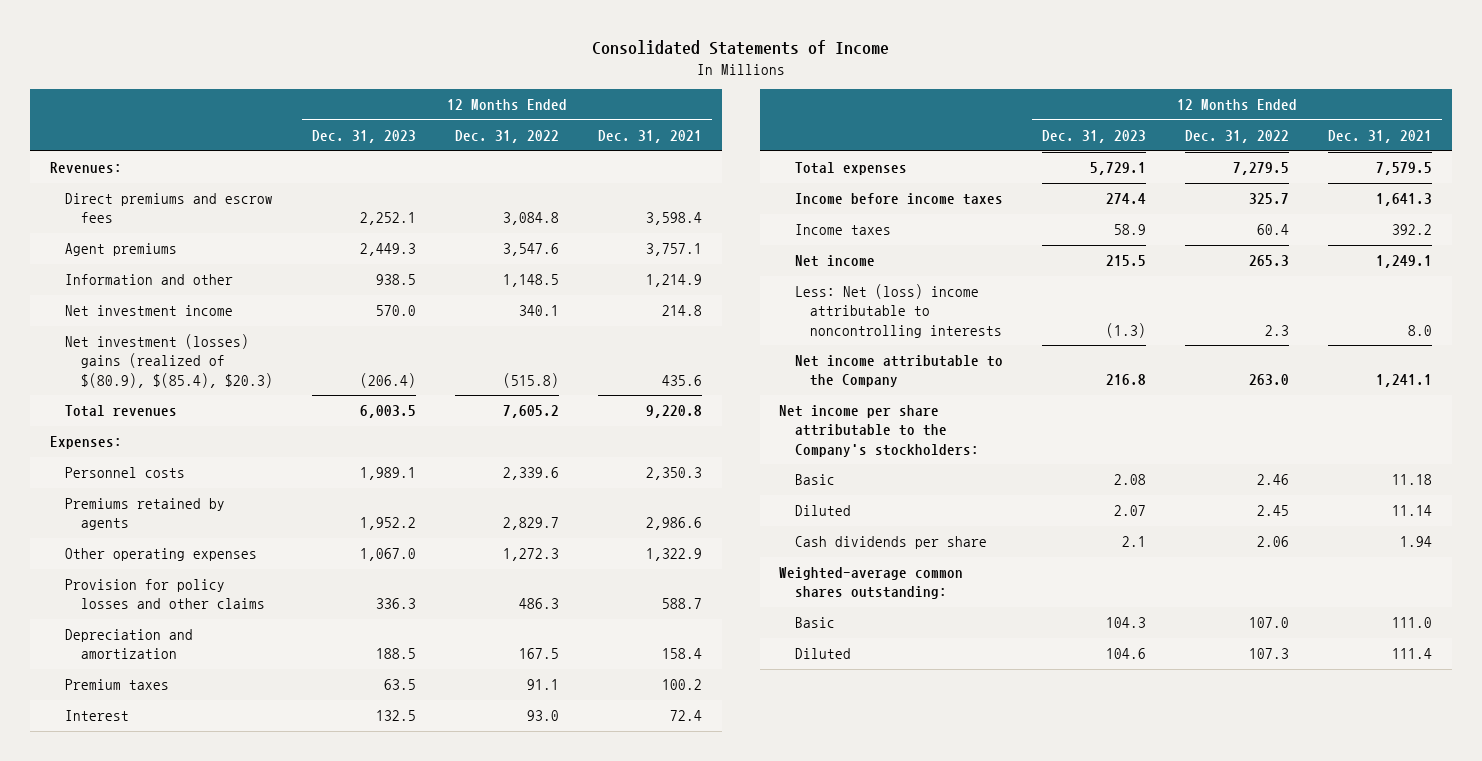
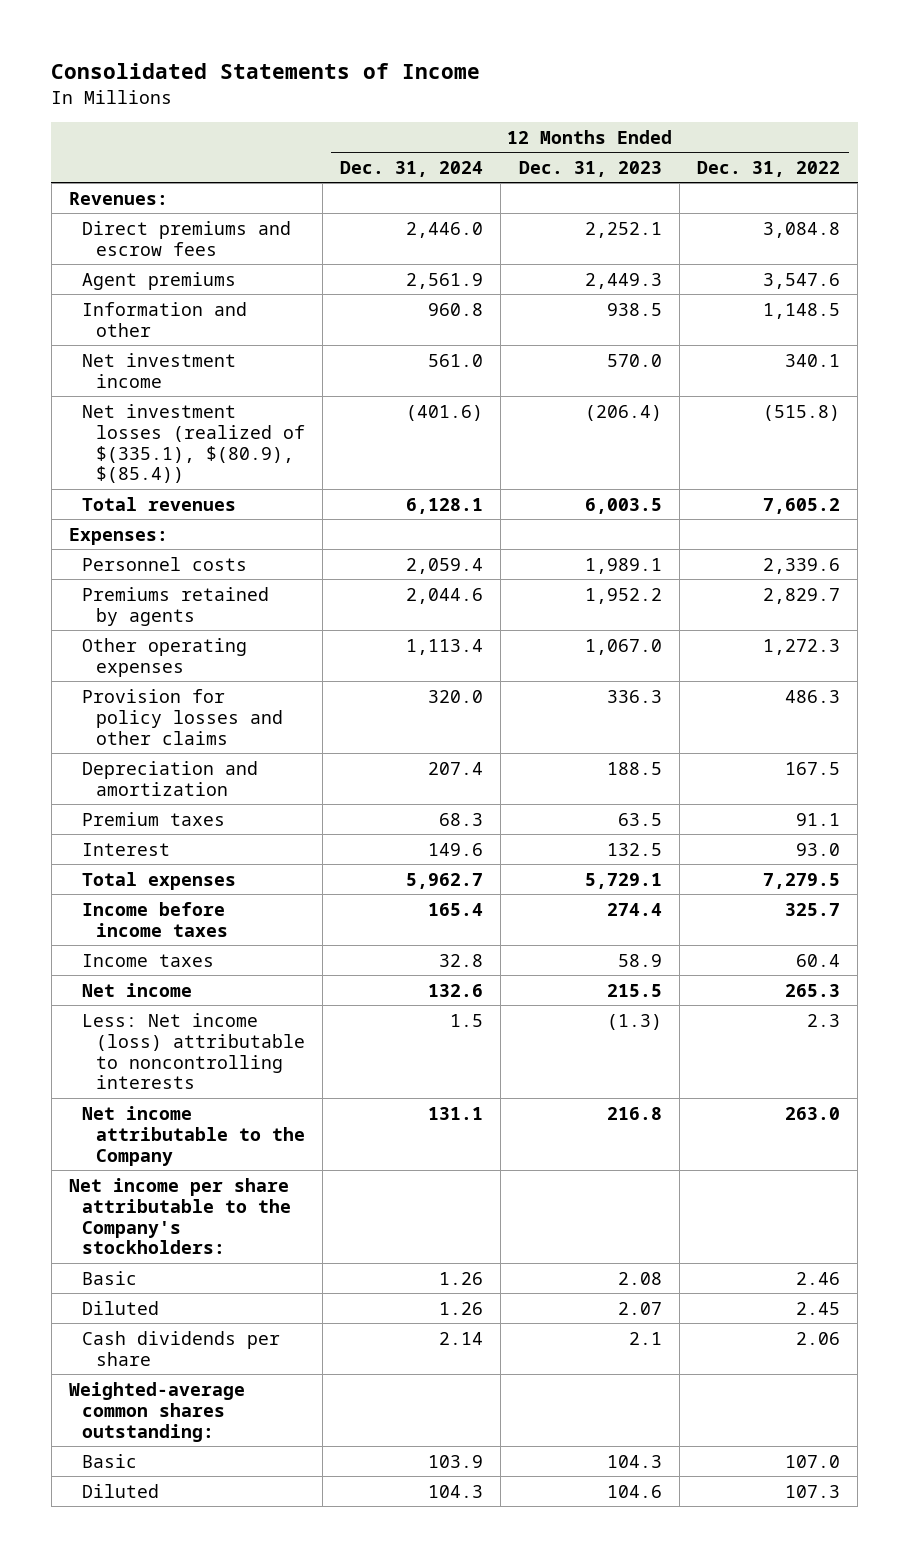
[598,130,703,144] Dec. 31, 2021 -> none
none -> [340,160,484,177] Dec. 31, 2024
[65,334,273,388] Net investment (losses) gains (realized of $(80.9), $(85.4), $20.3) -> [82,403,305,484] Net investment losses (realized of $(335.1), $(80.9), $(85.4))
[794,284,1003,338] Less: Net (loss) income attributable to noncontrolling interests -> [82,1012,305,1090] Less: Net income (loss) attributable to noncontrolling interests

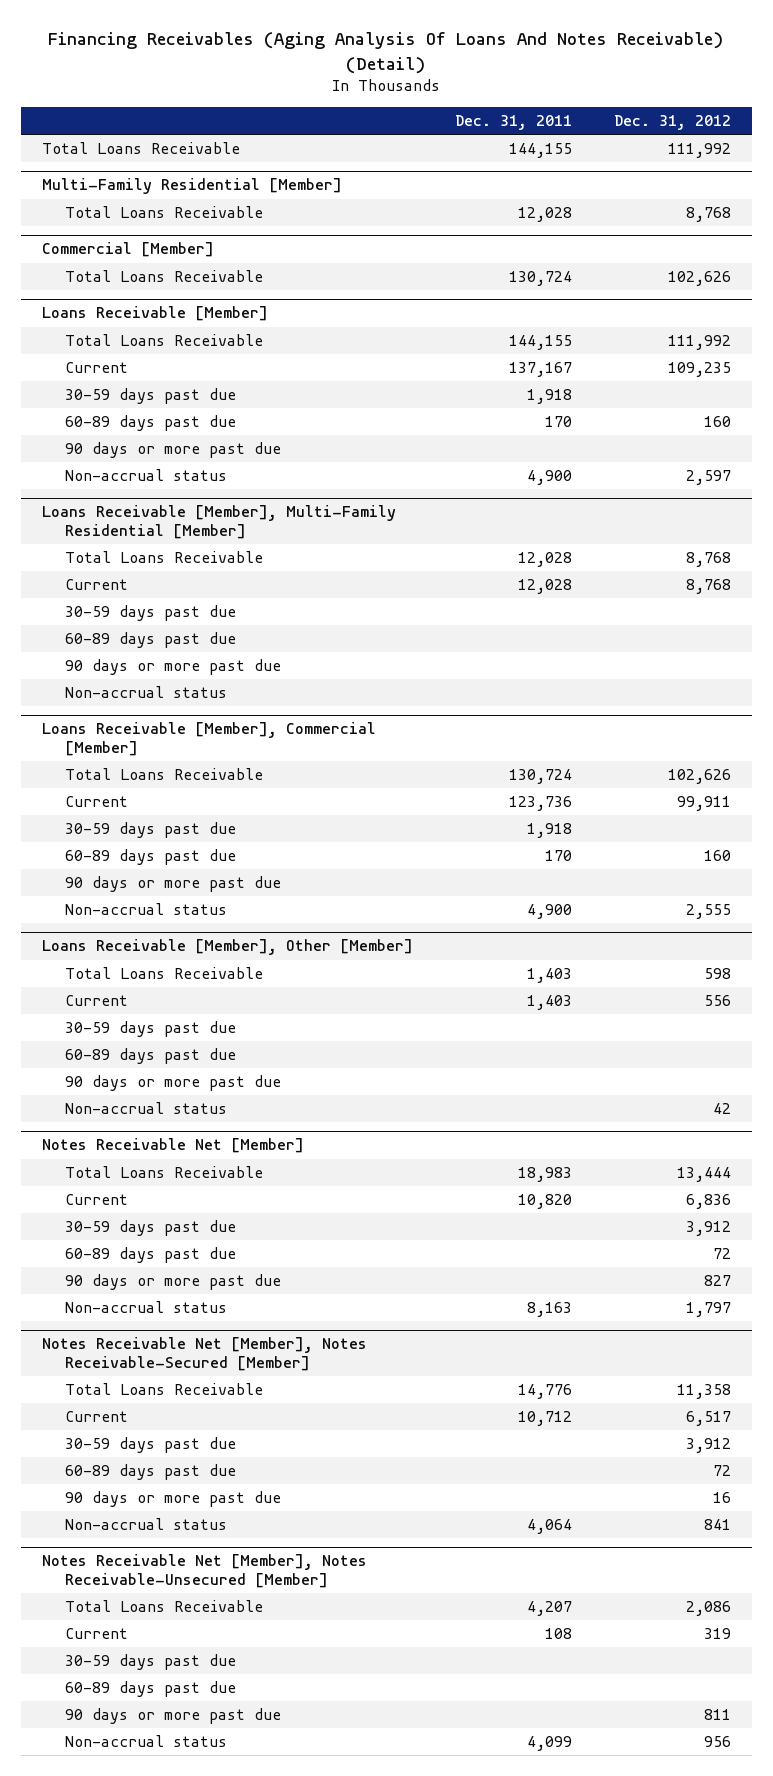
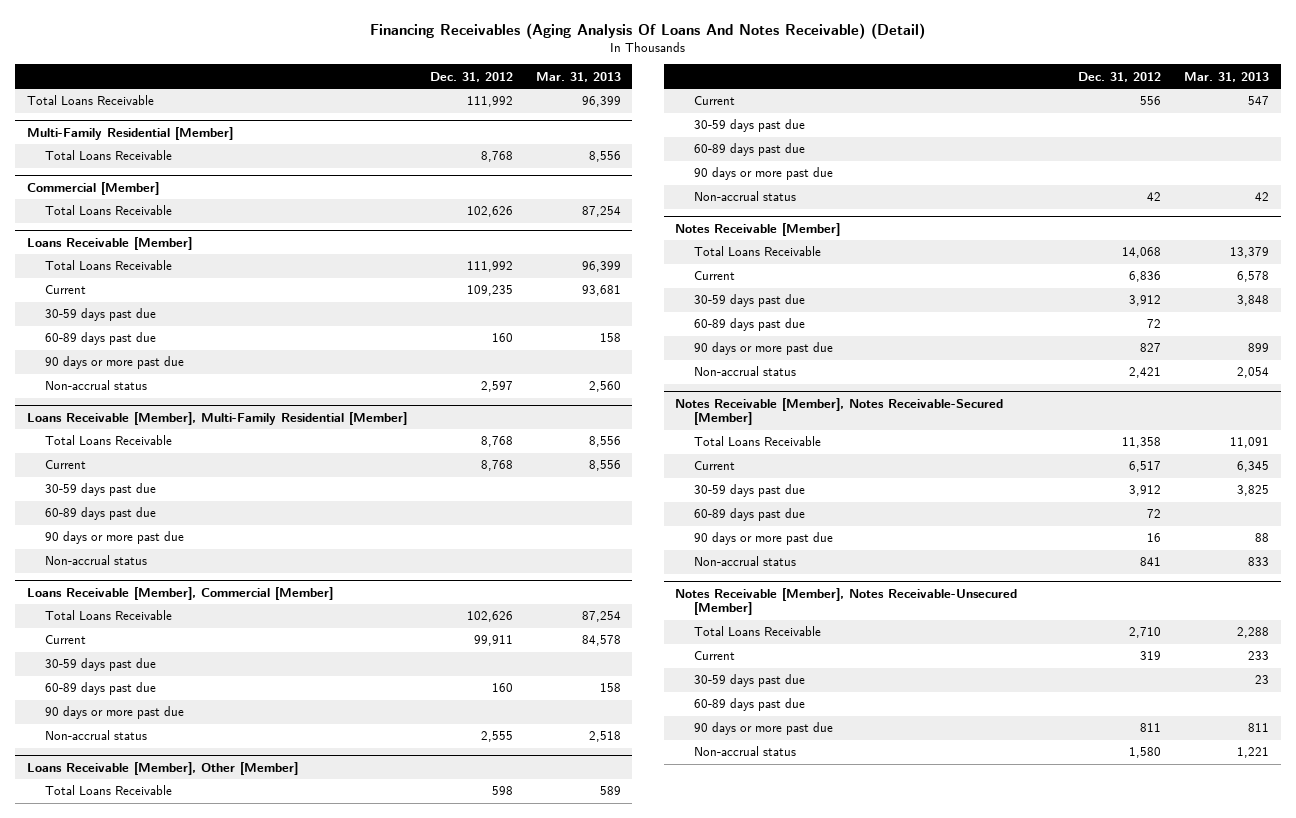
[454,115,572,131] Dec. 31, 2011 -> none
none -> [535,71,621,82] Mar. 31, 2013
[41,1138,304,1154] Notes Receivable Net [Member] -> [675,222,841,236] Notes Receivable [Member]
[676,1167,731,1183] 13,444 -> [1122,247,1162,259] 14,068
[685,1302,731,1318] 1,797 -> [1129,367,1162,379] 2,421
[41,1337,367,1372] Notes Receivable Net [Member], Notes Receivable-Secured [Member] -> [675,397,1004,426] Notes Receivable [Member], Notes Receivable-Secured [Member]
[41,1554,367,1589] Notes Receivable Net [Member], Notes Receivable-Unsecured [Member] -> [675,587,1018,616] Notes Receivable [Member], Notes Receivable-Unsecured [Member]
[685,1601,731,1617] 2,086 -> [1129,627,1162,639] 2,710
[703,1736,731,1748] 956 -> [1129,747,1162,759] 1,580

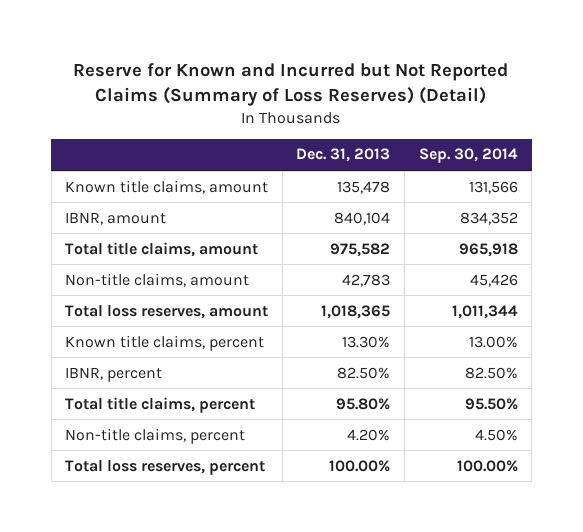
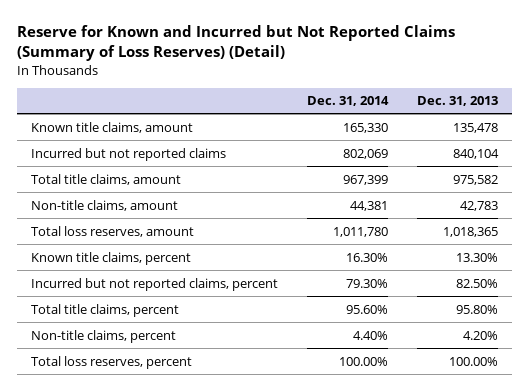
[418,148,518,164] Sep. 30, 2014 -> none
none -> [306,96,389,107] Dec. 31, 2014
[65,211,167,225] IBNR, amount -> [31,147,227,161] Incurred but not reported claims
[65,366,163,382] IBNR, percent -> [31,277,279,291] Incurred but not reported claims, percent

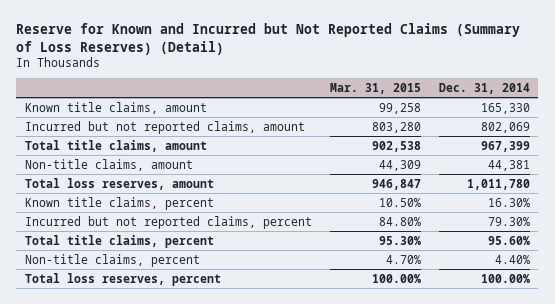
[416,96,498,107] Dec. 31, 2013 -> none
none -> [329,82,421,94] Mar. 31, 2015
[31,147,227,161] Incurred but not reported claims -> [25,120,306,134] Incurred but not reported claims, amount

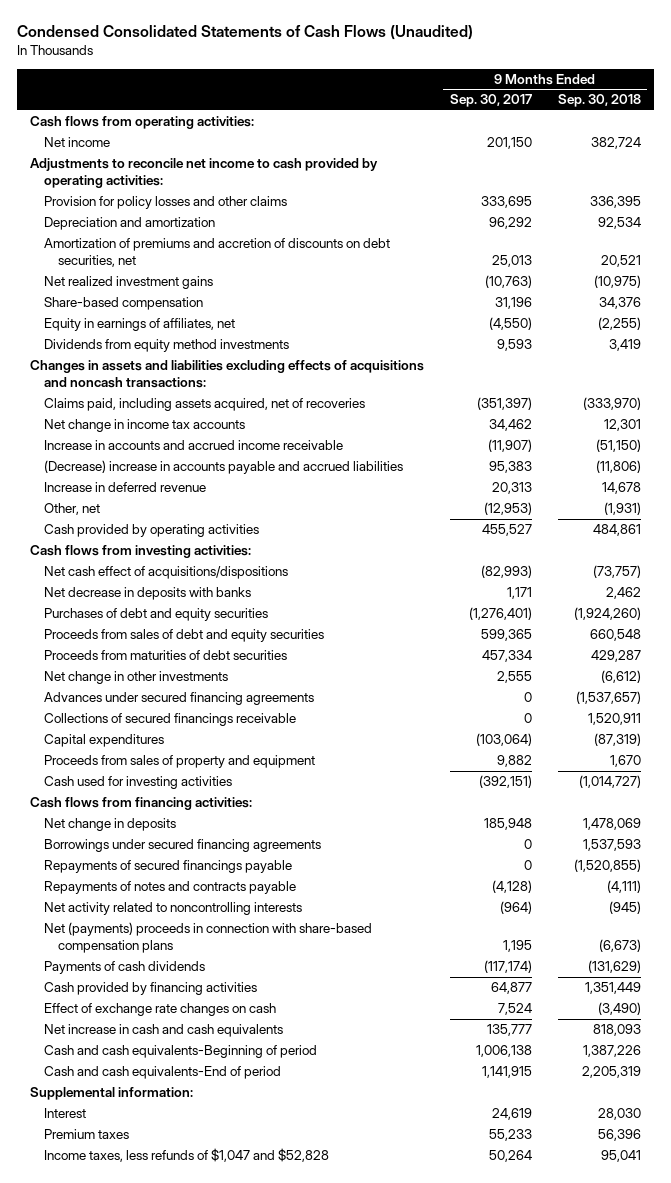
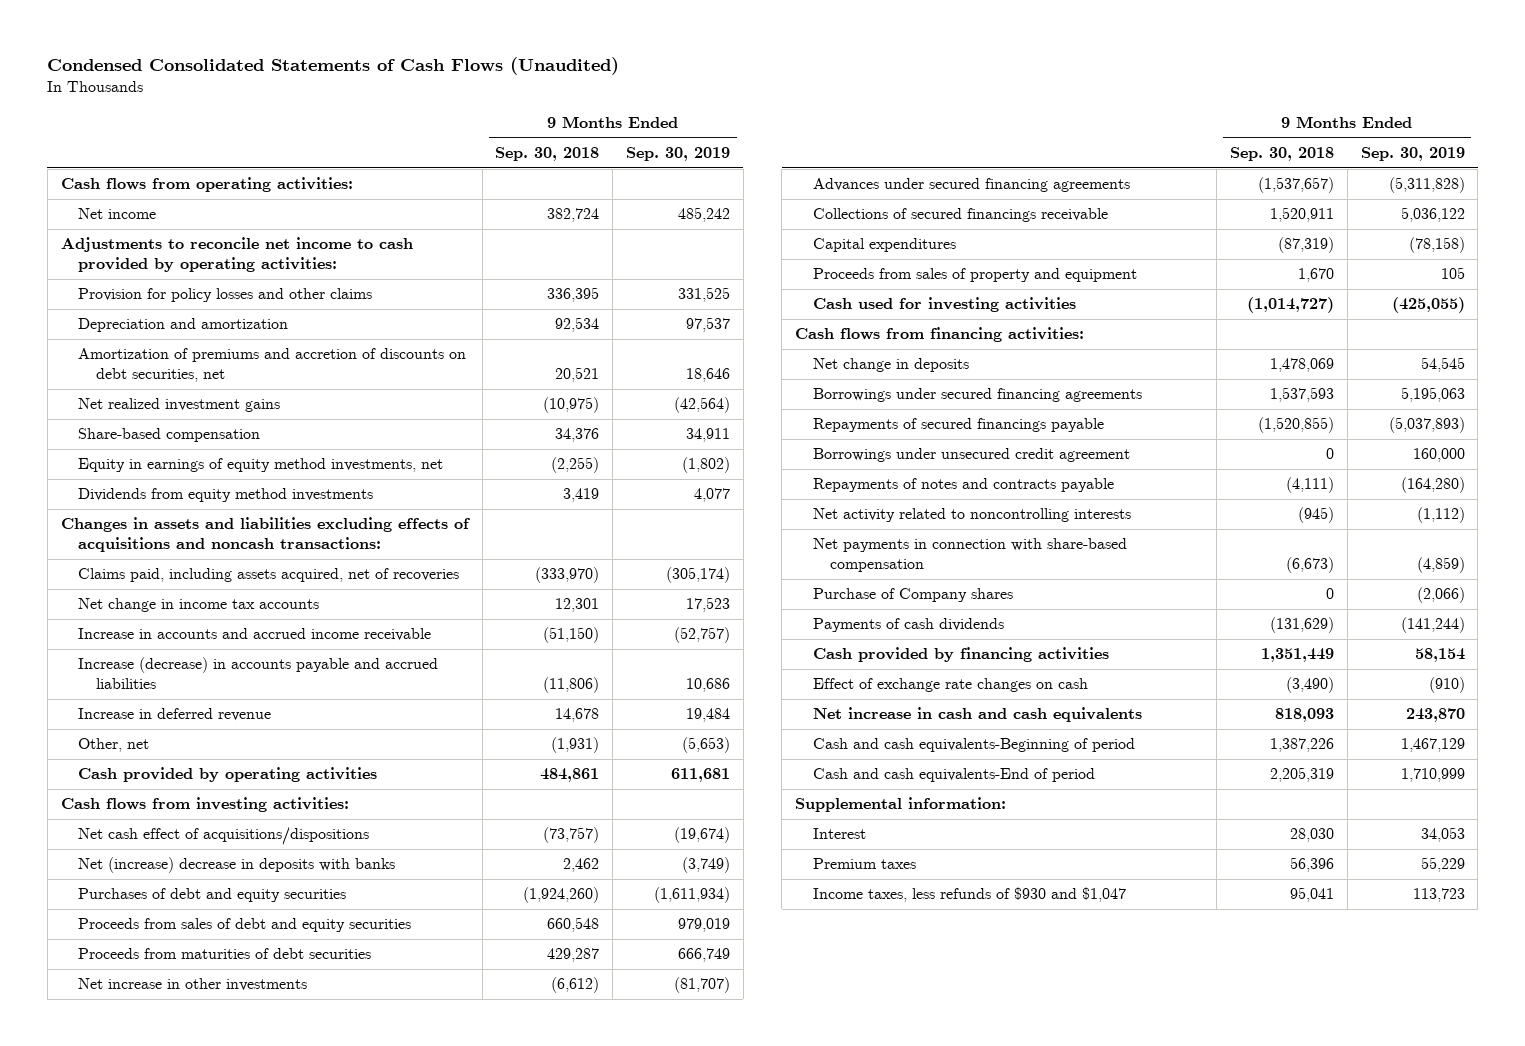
[449,94,532,108] Sep. 30, 2017 -> none
none -> [626,147,731,162] Sep. 30, 2019
[44,318,236,332] Equity in earnings of affiliates, net -> [78,458,444,473] Equity in earnings of equity method investments, net
[44,460,404,475] (Decrease) increase in accounts payable and accrued liabilities -> [78,657,439,690] Increase (decrease) in accounts payable and accrued liabilities
[44,587,252,601] Net decrease in deposits with banks -> [78,857,396,874] Net (increase) decrease in deposits with banks
[44,671,229,685] Net change in other investments -> [78,978,308,992] Net increase in other investments
none -> [812,448,1130,463] Borrowings under unsecured credit agreement
[44,922,373,954] Net (payments) proceeds in connection with share-based compensation plans -> [812,538,1127,573] Net payments in connection with share-based compensation
none -> [812,588,1013,603] Purchase of Company shares
[44,1148,330,1163] Income taxes, less refunds of $1,047 and $52,828 -> [812,887,1126,903] Income taxes, less refunds of $930 and $1,047

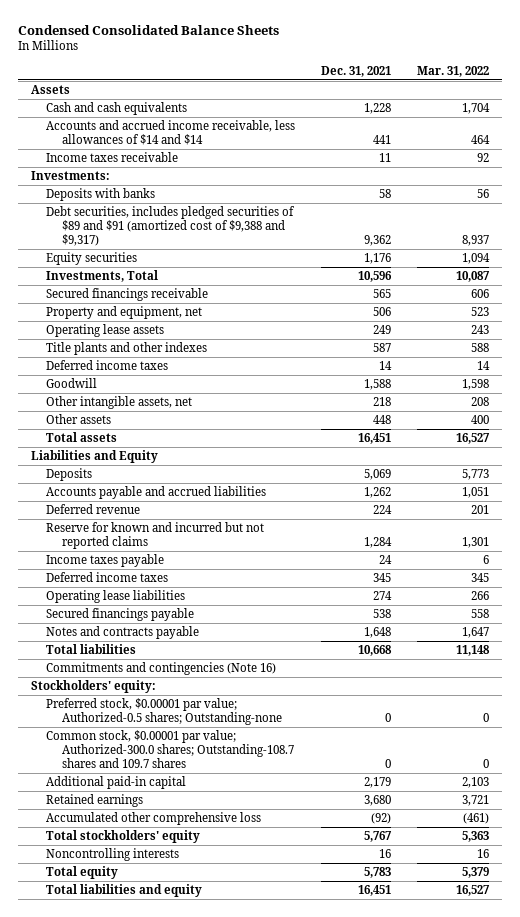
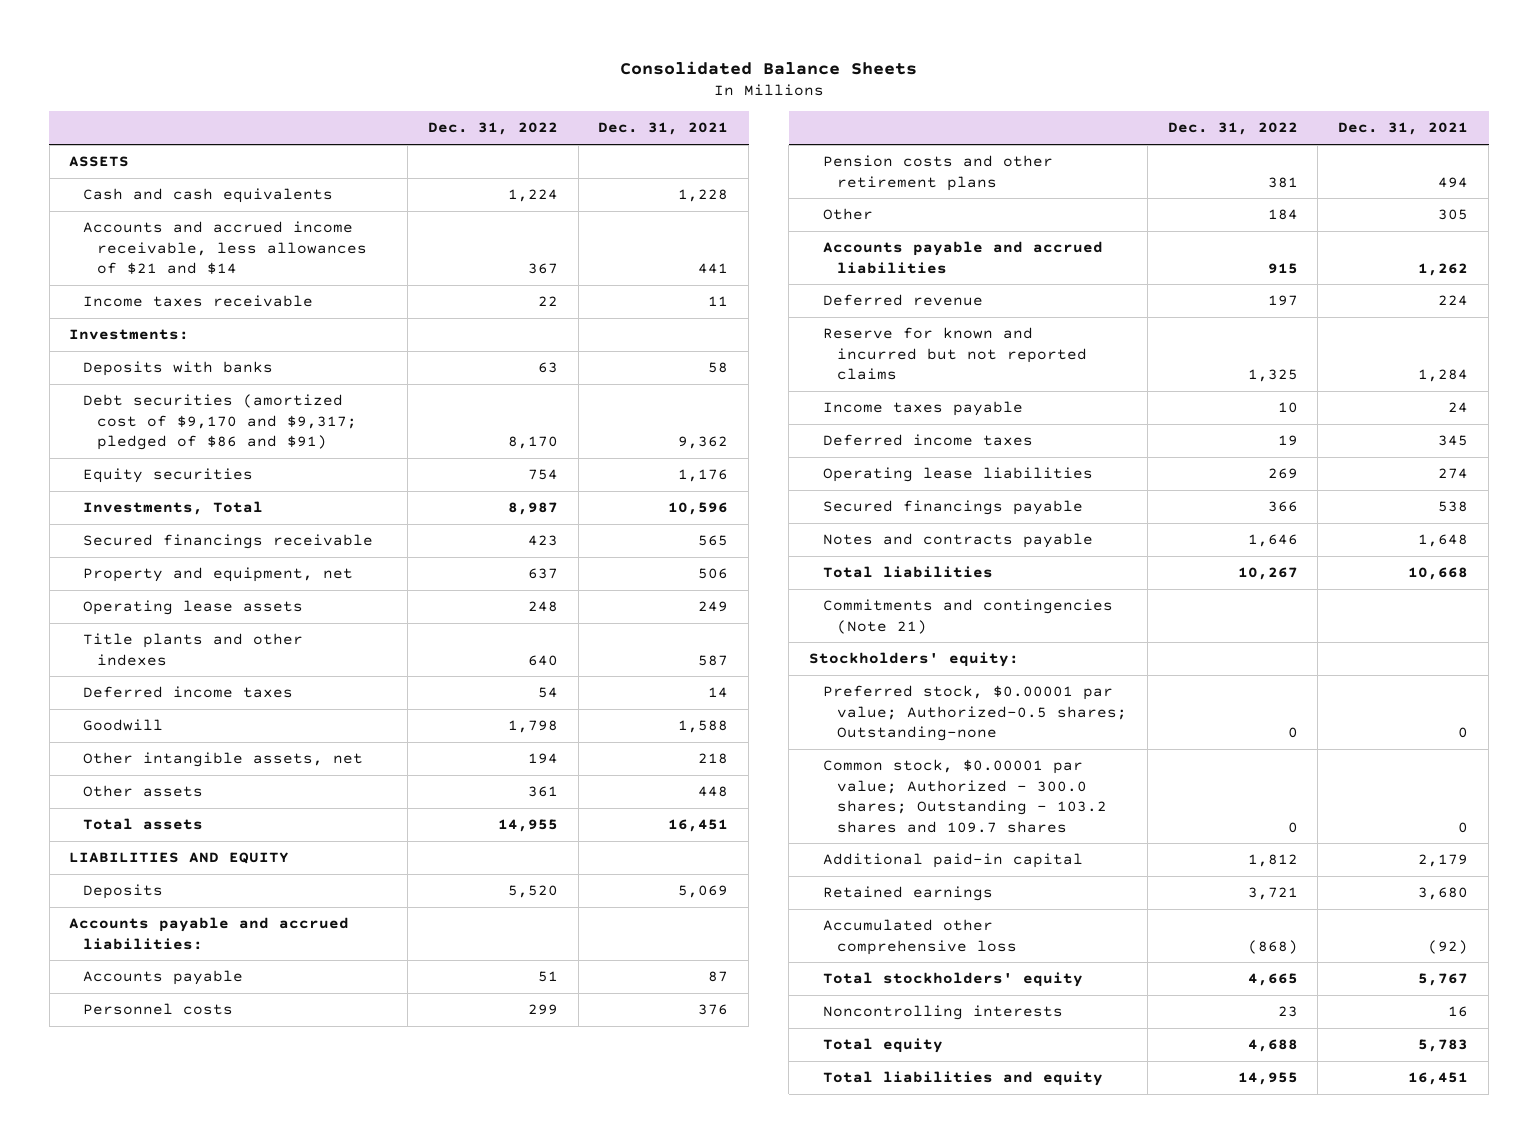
[17,25,279,36] Condensed Consolidated Balance Sheets -> [619,60,917,75] Consolidated Balance Sheets
[417,65,490,77] Mar. 31, 2022 -> none
none -> [427,122,558,136] Dec. 31, 2022
[30,85,70,95] Assets -> [69,156,130,168] ASSETS
[46,120,296,146] Accounts and accrued income receivable, less allowances of $14 and $14 -> [83,221,368,275] Accounts and accrued income receivable, less allowances of $21 and $14
[46,206,296,247] Debt securities, includes pledged securities of $89 and $91 (amortized cost of $9,388 and $9,317) -> [83,394,358,451] Debt securities (amortized cost of $9,170 and $9,317; pledged of $86 and $91)
[30,450,158,464] Liabilities and Equity -> [69,852,290,865] LIABILITIES AND EQUITY
none -> [69,917,350,950] Accounts payable and accrued liabilities:
none -> [83,970,244,986] Accounts payable
none -> [83,1003,234,1016] Personnel costs
none -> [822,155,1053,191] Pension costs and other retirement plans
none -> [822,208,873,221] Other
[46,662,277,676] Commitments and contingencies (Note 16) -> [822,599,1113,634] Commitments and contingencies (Note 21)
[46,730,295,769] Common stock, $0.00001 par value; Authorized-300.0 shares; Outstanding-108.7 shares and 109.7 shares -> [822,759,1107,833] Common stock, $0.00001 par value; Authorized - 300.0 shares; Outstanding - 103.2 shares and 109.7 shares

